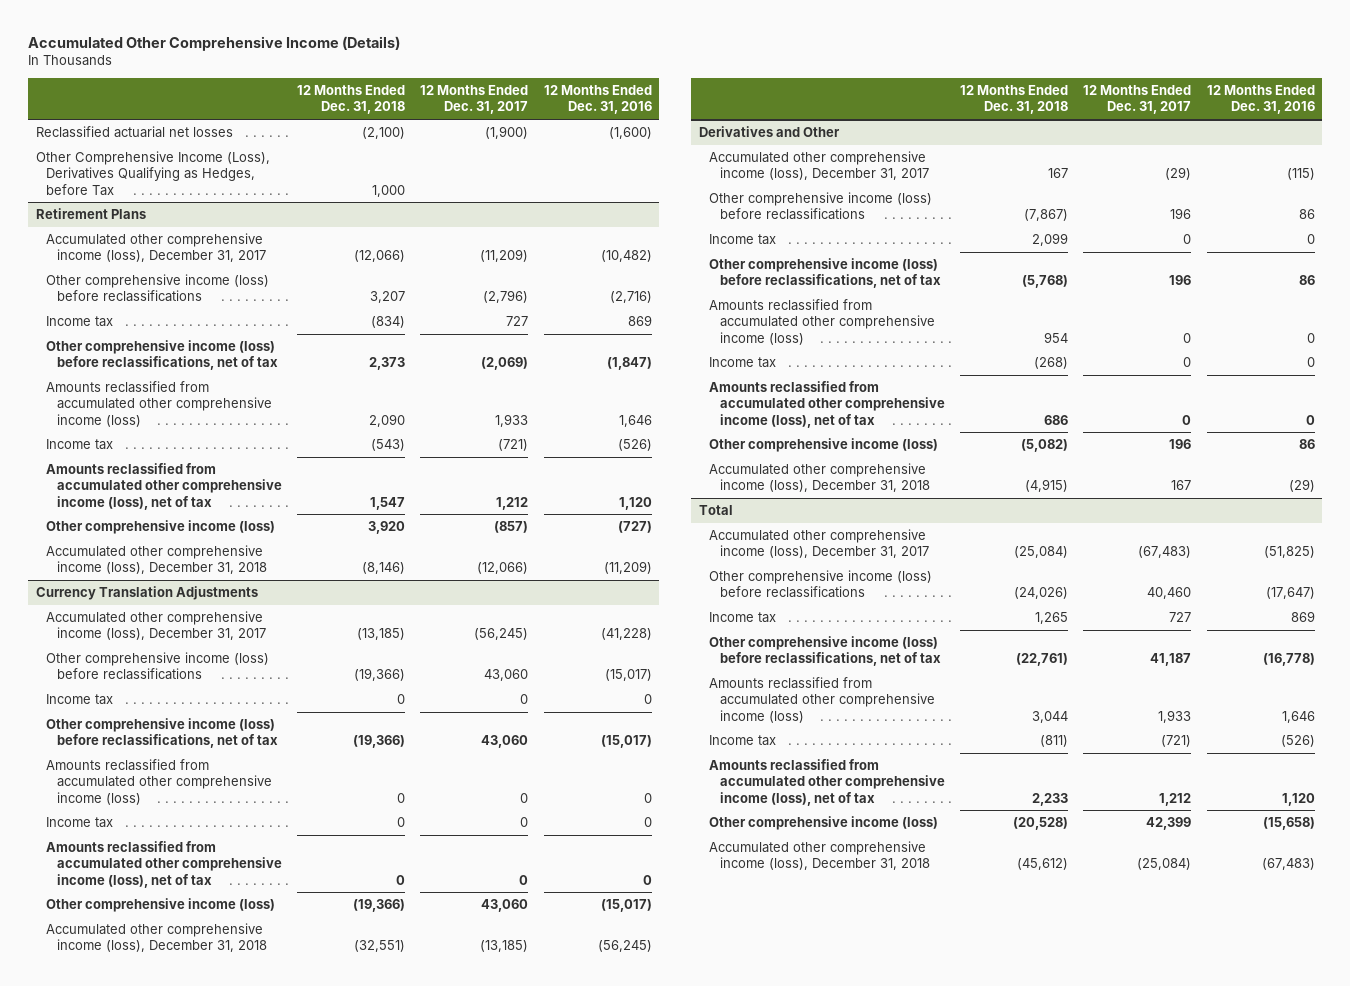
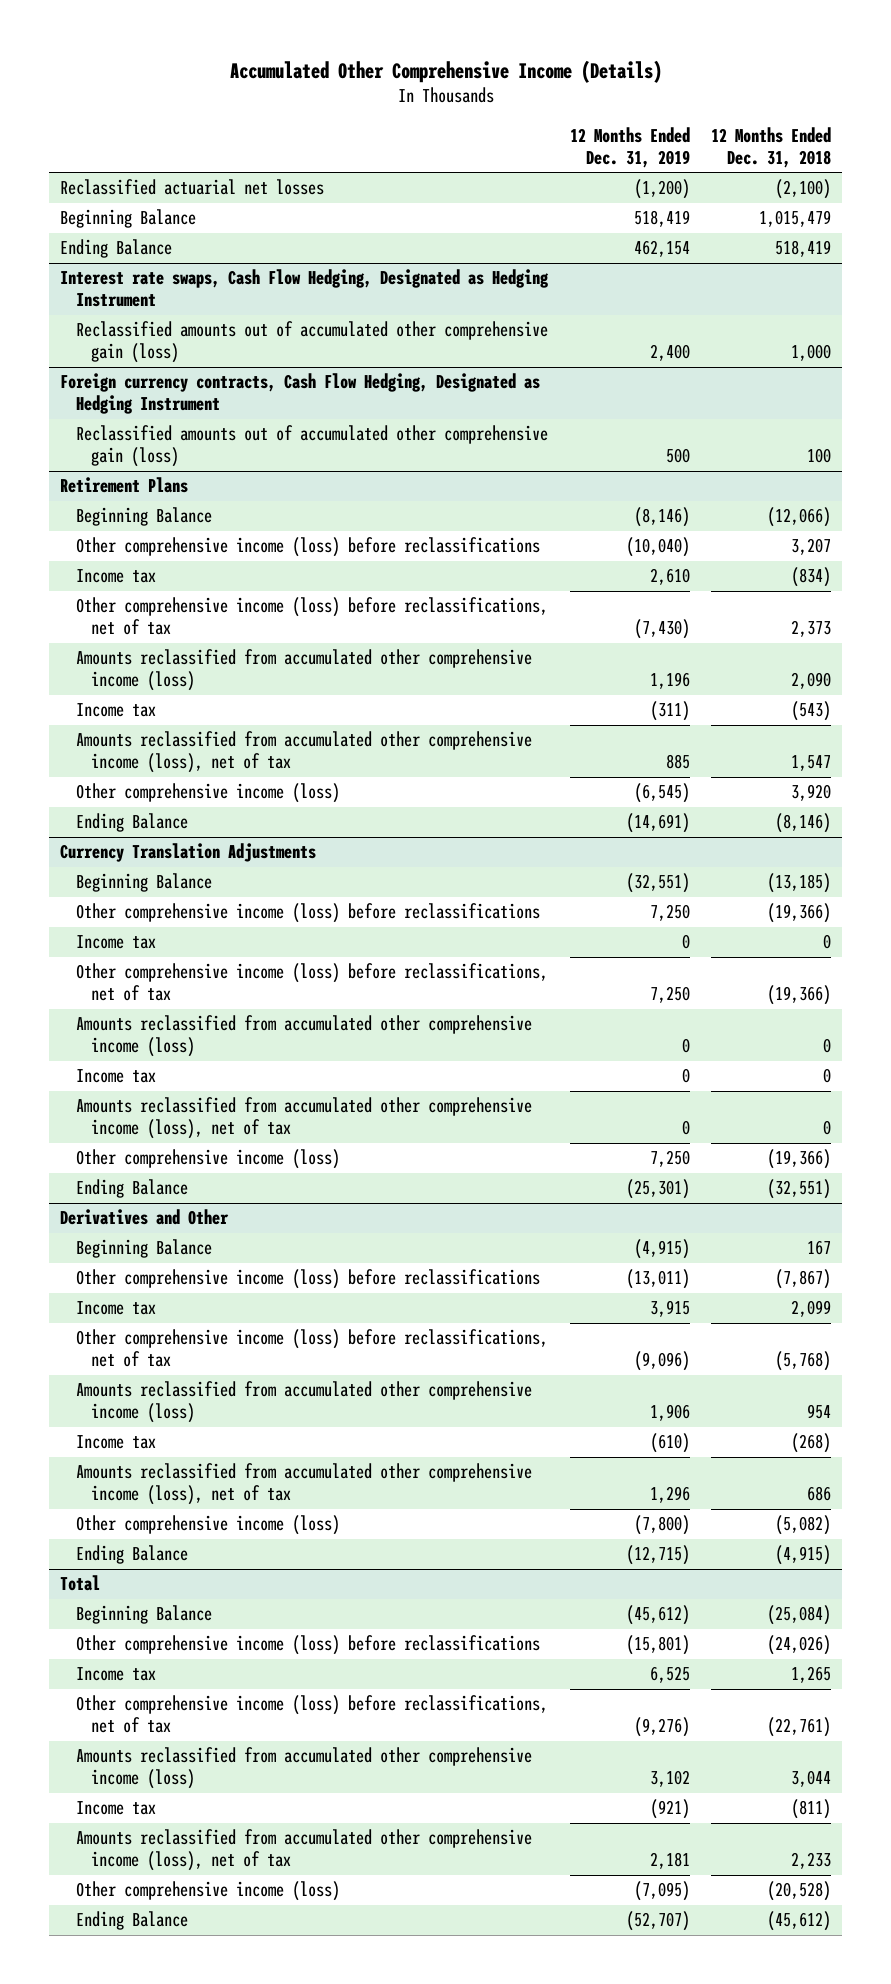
[420,84,529,115] 12 Months Ended Dec. 31, 2017 -> none
[543,84,652,115] 12 Months Ended Dec. 31, 2016 -> none
none -> [569,126,690,168] 12 Months Ended Dec. 31, 2019
[35,151,270,196] Other Comprehensive Income (Loss), Derivatives Qualifying as Hedges, before Tax -> none
none -> [60,209,197,229] Beginning Balance
none -> [60,239,173,259] Ending Balance
none -> [60,269,550,308] Interest rate swaps, Cash Flow Hedging, Designated as Hedging Instrument
none -> [75,321,548,364] Reclassified amounts out of accumulated other comprehensive gain (loss)
none -> [60,373,541,415] Foreign currency contracts, Cash Flow Hedging, Designated as Hedging Instrument
none -> [75,425,548,468] Reclassified amounts out of accumulated other comprehensive gain (loss)
[46,233,266,263] Accumulated other comprehensive income (loss), December 31, 2017 -> [75,507,212,527] Beginning Balance
[46,545,267,575] Accumulated other comprehensive income (loss), December 31, 2018 -> [75,813,188,833] Ending Balance
[46,611,266,641] Accumulated other comprehensive income (loss), December 31, 2017 -> [75,873,212,893] Beginning Balance
[46,923,267,953] Accumulated other comprehensive income (loss), December 31, 2018 -> [75,1179,188,1199] Ending Balance
[709,151,929,181] Accumulated other comprehensive income (loss), December 31, 2017 -> [75,1239,212,1259] Beginning Balance
[709,463,930,493] Accumulated other comprehensive income (loss), December 31, 2018 -> [75,1545,188,1565] Ending Balance
[709,529,929,559] Accumulated other comprehensive income (loss), December 31, 2017 -> [75,1605,212,1625] Beginning Balance
[709,841,930,871] Accumulated other comprehensive income (loss), December 31, 2018 -> [75,1911,188,1931] Ending Balance

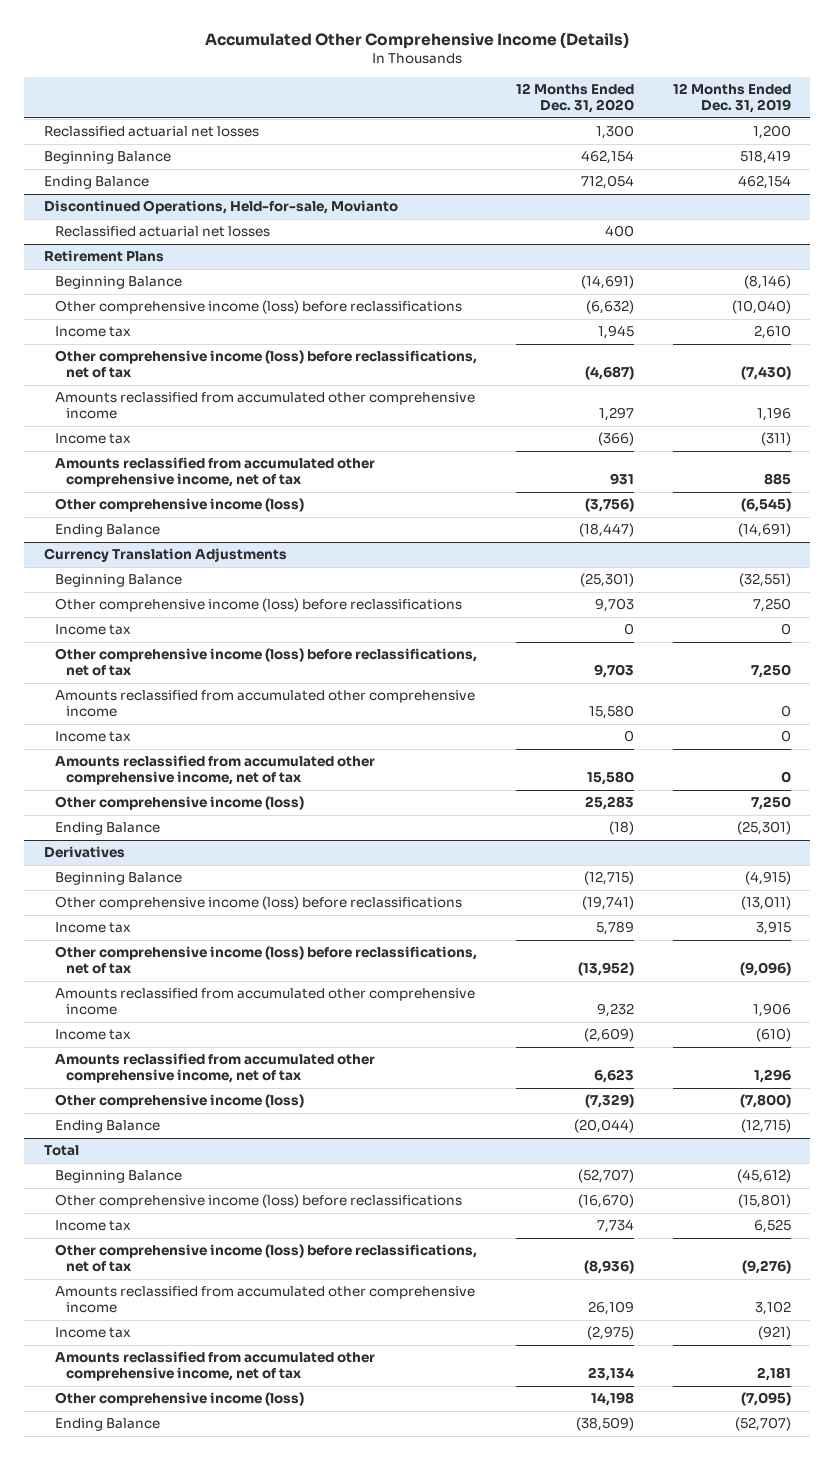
[710,126,831,168] 12 Months Ended Dec. 31, 2018 -> none
none -> [515,83,634,114] 12 Months Ended Dec. 31, 2020
[633,179,690,200] (1,200) -> [752,125,791,140] 1,200
[60,269,550,308] Interest rate swaps, Cash Flow Hedging, Designated as Hedging Instrument -> none
[75,321,548,364] Reclassified amounts out of accumulated other comprehensive gain (loss) -> none
[60,373,541,415] Foreign currency contracts, Cash Flow Hedging, Designated as Hedging Instrument -> none
[75,425,548,468] Reclassified amounts out of accumulated other comprehensive gain (loss) -> none
none -> [43,200,398,215] Discontinued Operations, Held-for-sale, Movianto
none -> [54,226,270,238] Reclassified actuarial net losses
[75,649,532,692] Amounts reclassified from accumulated other comprehensive income (loss) -> [54,392,475,420] Amounts reclassified from accumulated other comprehensive income
[75,731,532,774] Amounts reclassified from accumulated other comprehensive income (loss), net of tax -> [54,457,375,488] Amounts reclassified from accumulated other comprehensive income, net of tax
[75,1015,532,1058] Amounts reclassified from accumulated other comprehensive income (loss) -> [54,690,475,718] Amounts reclassified from accumulated other comprehensive income
[75,1097,532,1140] Amounts reclassified from accumulated other comprehensive income (loss), net of tax -> [54,755,375,786] Amounts reclassified from accumulated other comprehensive income, net of tax
[60,1209,230,1226] Derivatives and Other -> [43,846,125,859] Derivatives
[75,1381,532,1424] Amounts reclassified from accumulated other comprehensive income (loss) -> [54,988,475,1016] Amounts reclassified from accumulated other comprehensive income
[75,1463,532,1506] Amounts reclassified from accumulated other comprehensive income (loss), net of tax -> [54,1053,375,1084] Amounts reclassified from accumulated other comprehensive income, net of tax
[75,1747,532,1790] Amounts reclassified from accumulated other comprehensive income (loss) -> [54,1286,475,1314] Amounts reclassified from accumulated other comprehensive income
[75,1829,532,1872] Amounts reclassified from accumulated other comprehensive income (loss), net of tax -> [54,1351,375,1382] Amounts reclassified from accumulated other comprehensive income, net of tax

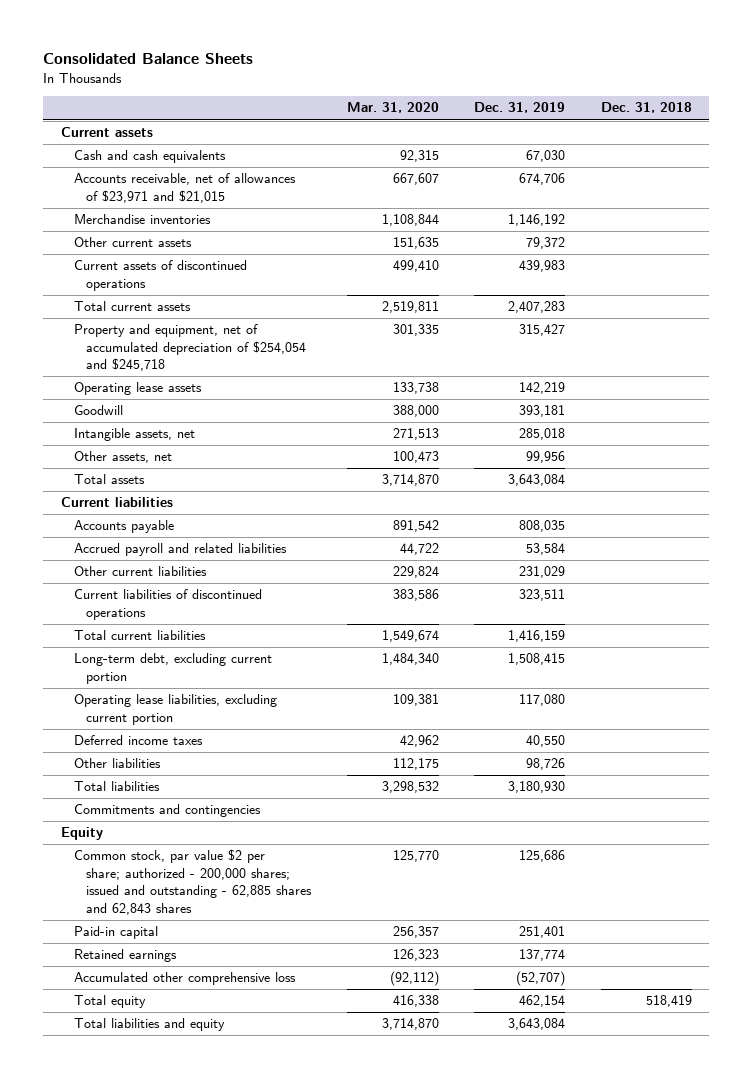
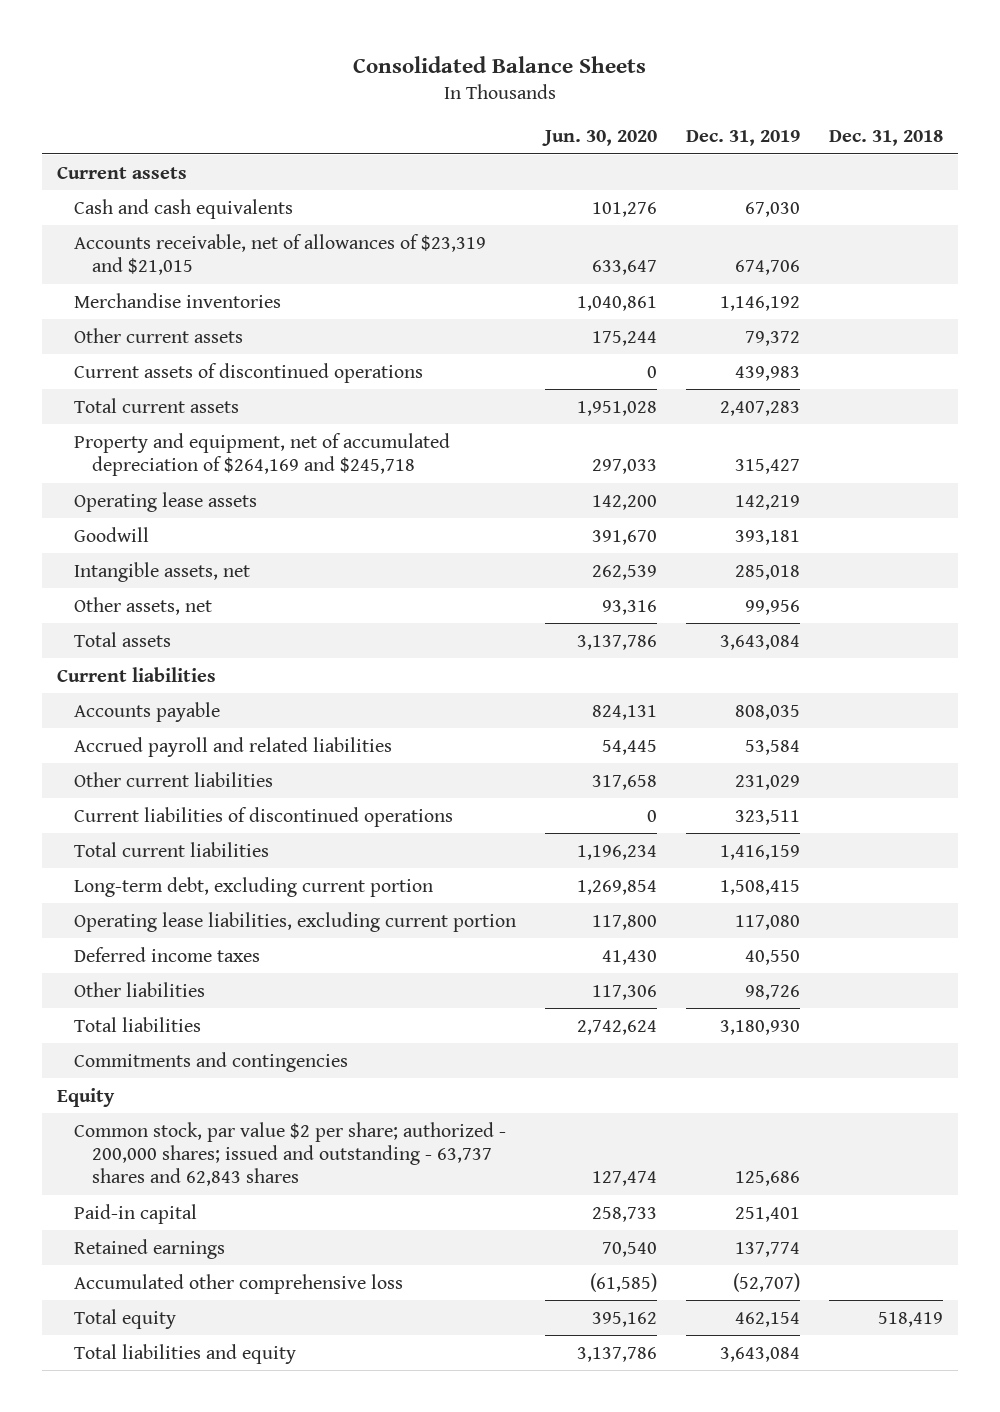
[346,102,439,114] Mar. 31, 2020 -> none
none -> [542,130,658,147] Jun. 30, 2020
[73,173,296,203] Accounts receivable, net of allowances of $23,971 and $21,015 -> [74,233,487,276] Accounts receivable, net of allowances of $23,319 and $21,015
[73,324,307,372] Property and equipment, net of accumulated depreciation of $254,054 and $245,718 -> [74,432,451,477] Property and equipment, net of accumulated depreciation of $264,169 and $245,718
[73,849,313,915] Common stock, par value $2 per share; authorized - 200,000 shares; issued and outstanding - 62,885 shares and 62,843 shares -> [74,1121,507,1187] Common stock, par value $2 per share; authorized - 200,000 shares; issued and outstanding - 63,737 shares and 62,843 shares

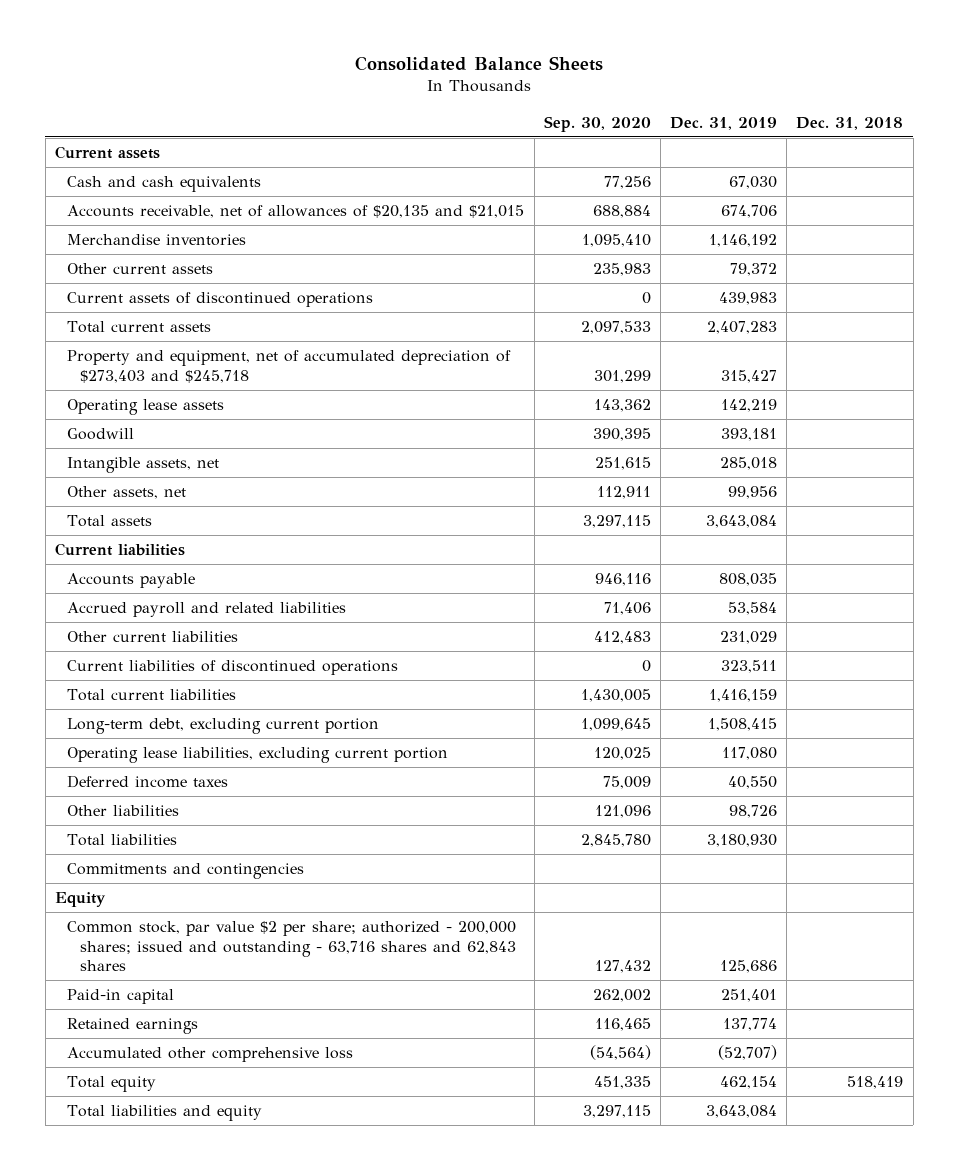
[542,130,658,147] Jun. 30, 2020 -> none
none -> [543,115,651,132] Sep. 30, 2020
[74,233,487,276] Accounts receivable, net of allowances of $23,319 and $21,015 -> [67,205,525,219] Accounts receivable, net of allowances of $20,135 and $21,015
[74,432,451,477] Property and equipment, net of accumulated depreciation of $264,169 and $245,718 -> [67,350,512,383] Property and equipment, net of accumulated depreciation of $273,403 and $245,718
[74,1121,507,1187] Common stock, par value $2 per share; authorized - 200,000 shares; issued and outstanding - 63,737 shares and 62,843 shares -> [67,921,517,972] Common stock, par value $2 per share; authorized - 200,000 shares; issued and outstanding - 63,716 shares and 62,843 shares

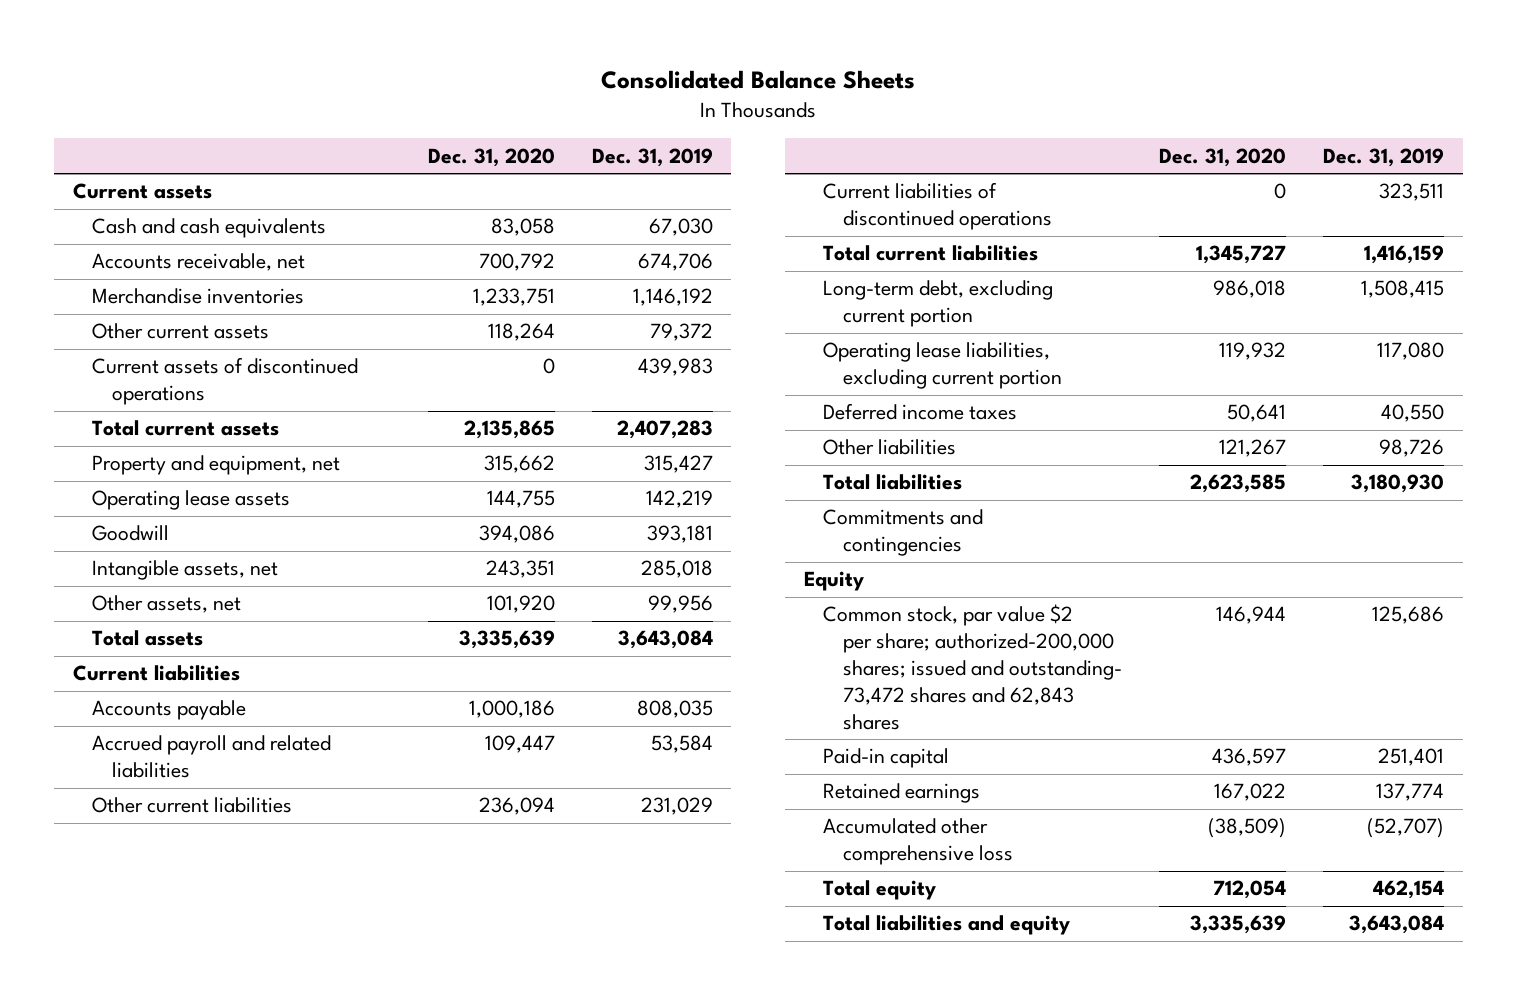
[543,115,651,132] Sep. 30, 2020 -> none
[796,116,904,130] Dec. 31, 2018 -> none
none -> [427,147,555,167] Dec. 31, 2020
[67,205,525,219] Accounts receivable, net of allowances of $20,135 and $21,015 -> [92,253,306,272] Accounts receivable, net
[67,350,512,383] Property and equipment, net of accumulated depreciation of $273,403 and $245,718 -> [92,455,341,476] Property and equipment, net
[67,921,517,972] Common stock, par value $2 per share; authorized - 200,000 shares; issued and outstanding - 63,716 shares and 62,843 shares -> [823,604,1122,731] Common stock, par value $2 per share; authorized-200,000 shares; issued and outstanding- 73,472 shares and 62,843 shares

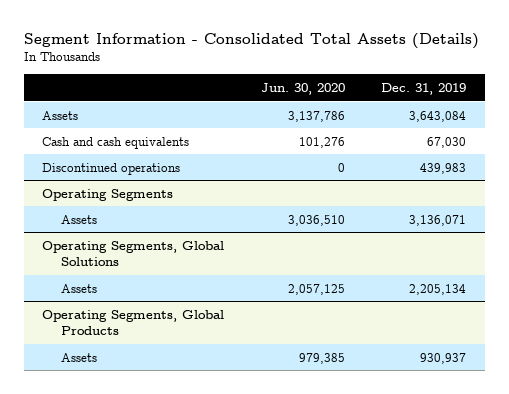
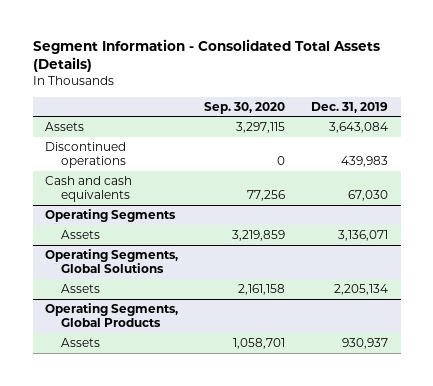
[260,82,345,95] Jun. 30, 2020 -> none
none -> [204,101,286,114] Sep. 30, 2020
[42,136,190,149] Cash and cash equivalents -> [45,175,133,203] Cash and cash equivalents

